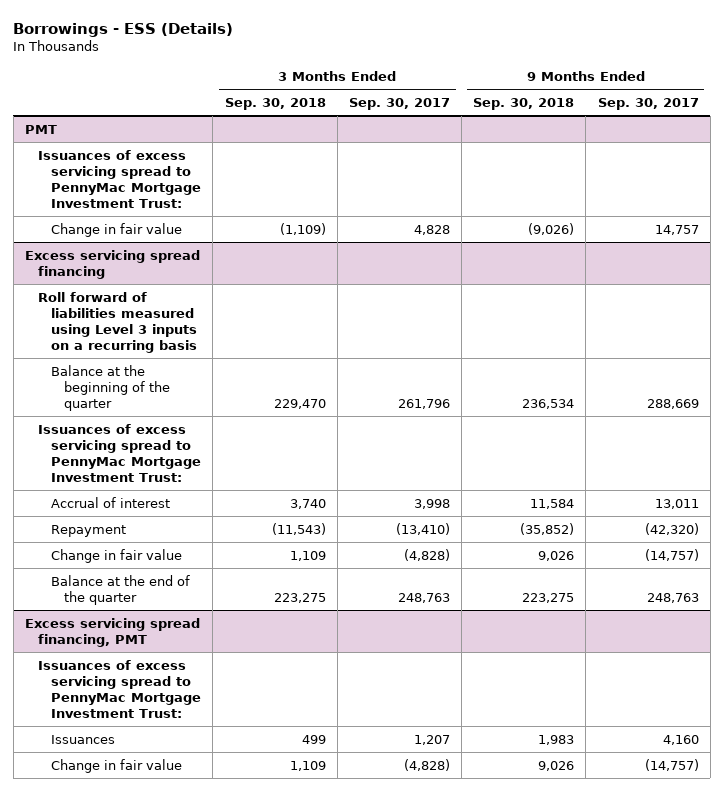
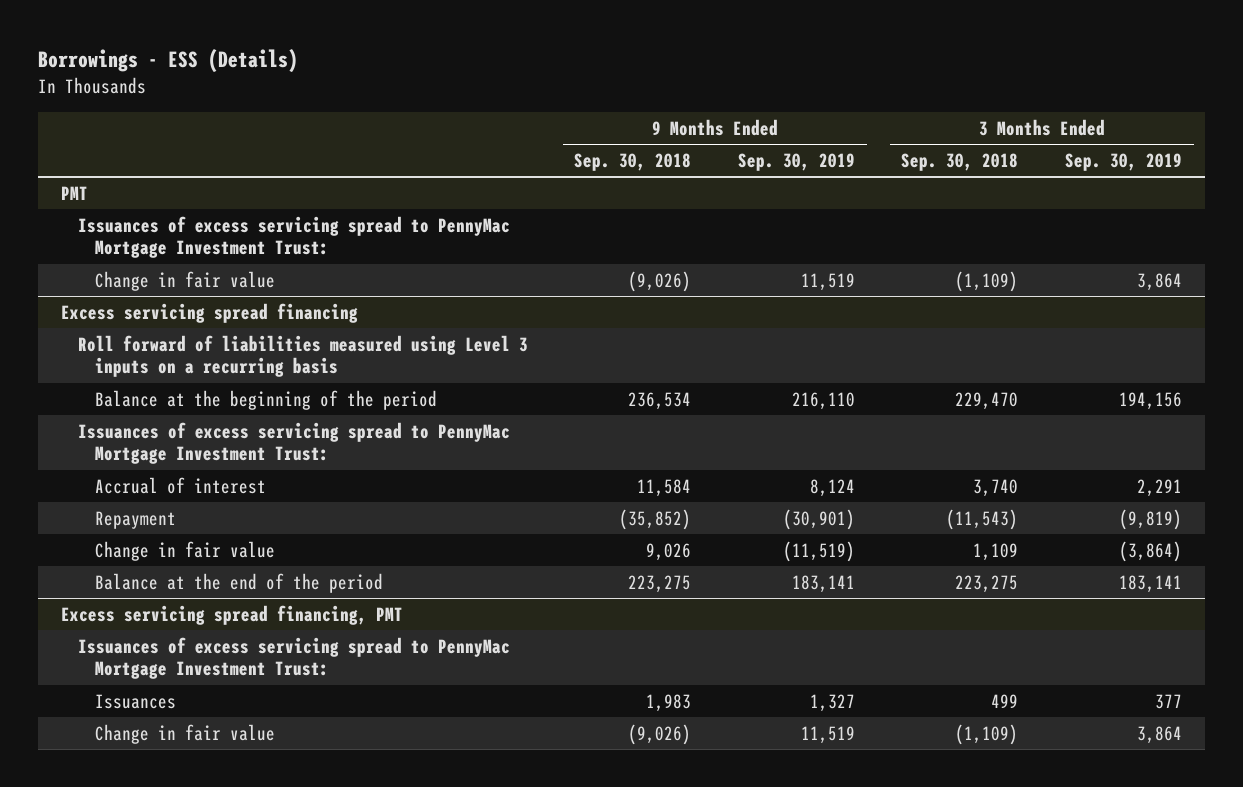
[348,97,450,110] Sep. 30, 2017 -> none
[597,97,699,110] Sep. 30, 2017 -> none
none -> [737,152,855,171] Sep. 30, 2019
none -> [1064,152,1182,171] Sep. 30, 2019
[51,364,171,411] Balance at the beginning of the quarter -> [94,389,437,410] Balance at the beginning of the period
[51,574,191,605] Balance at the end of the quarter -> [94,572,383,593] Balance at the end of the period
[289,760,326,771] 1,109 -> [955,723,1019,745] (1,109)
[538,760,575,771] 9,026 -> [628,723,692,745] (9,026)

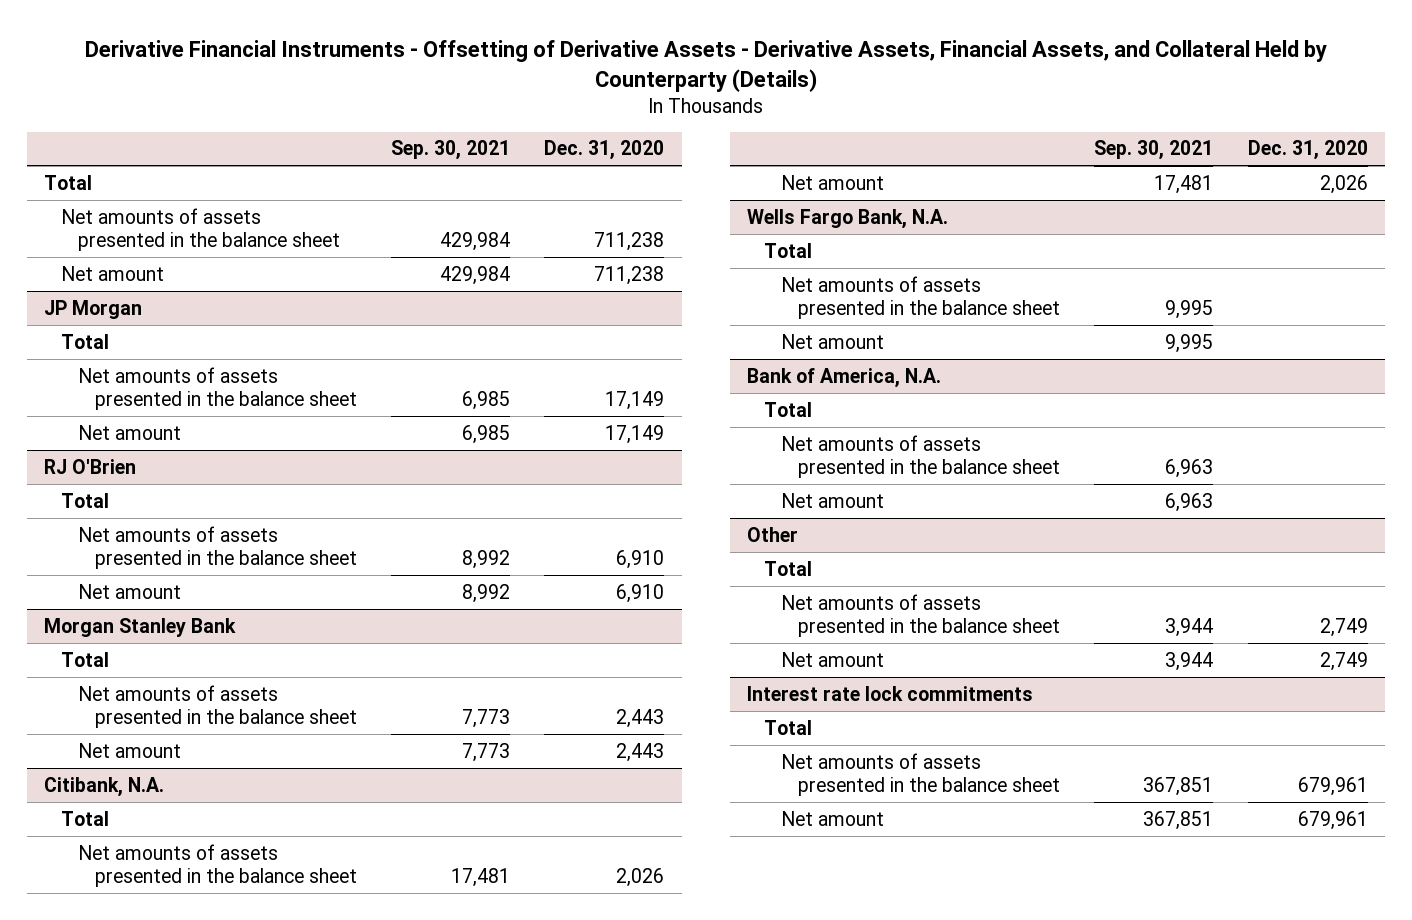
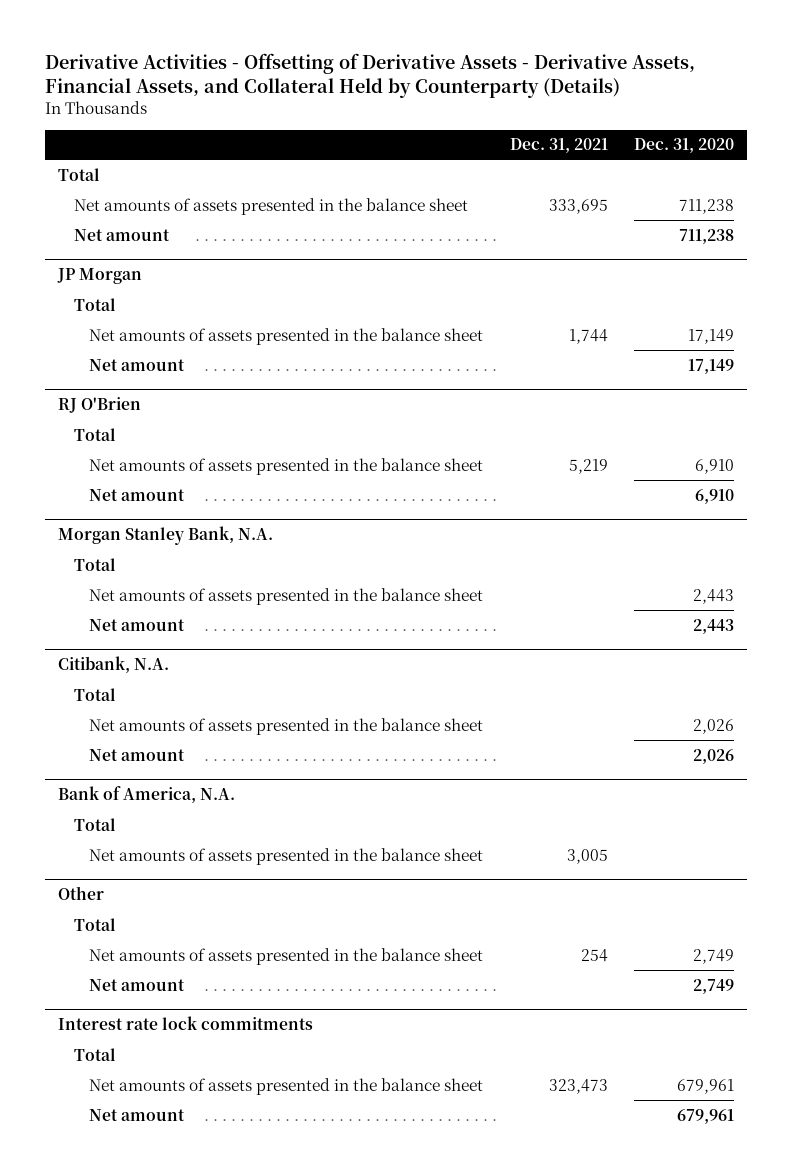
[84,39,1327,92] Derivative Financial Instruments - Offsetting of Derivative Assets - Derivative Assets, Financial Assets, and Collateral Held by Counterparty (Details) -> [45,53,696,99] Derivative Activities - Offsetting of Derivative Assets - Derivative Assets, Financial Assets, and Collateral Held by Counterparty (Details)
[391,140,511,161] Sep. 30, 2021 -> none
none -> [509,138,608,154] Dec. 31, 2021
[43,617,236,637] Morgan Stanley Bank -> [58,526,274,546] Morgan Stanley Bank, N.A.
[747,208,949,229] Wells Fargo Bank, N.A. -> none
[763,242,812,258] Total -> none
[780,275,1060,319] Net amounts of assets presented in the balance sheet -> none
[780,333,884,349] Net amount -> none
[780,492,884,508] Net amount -> none

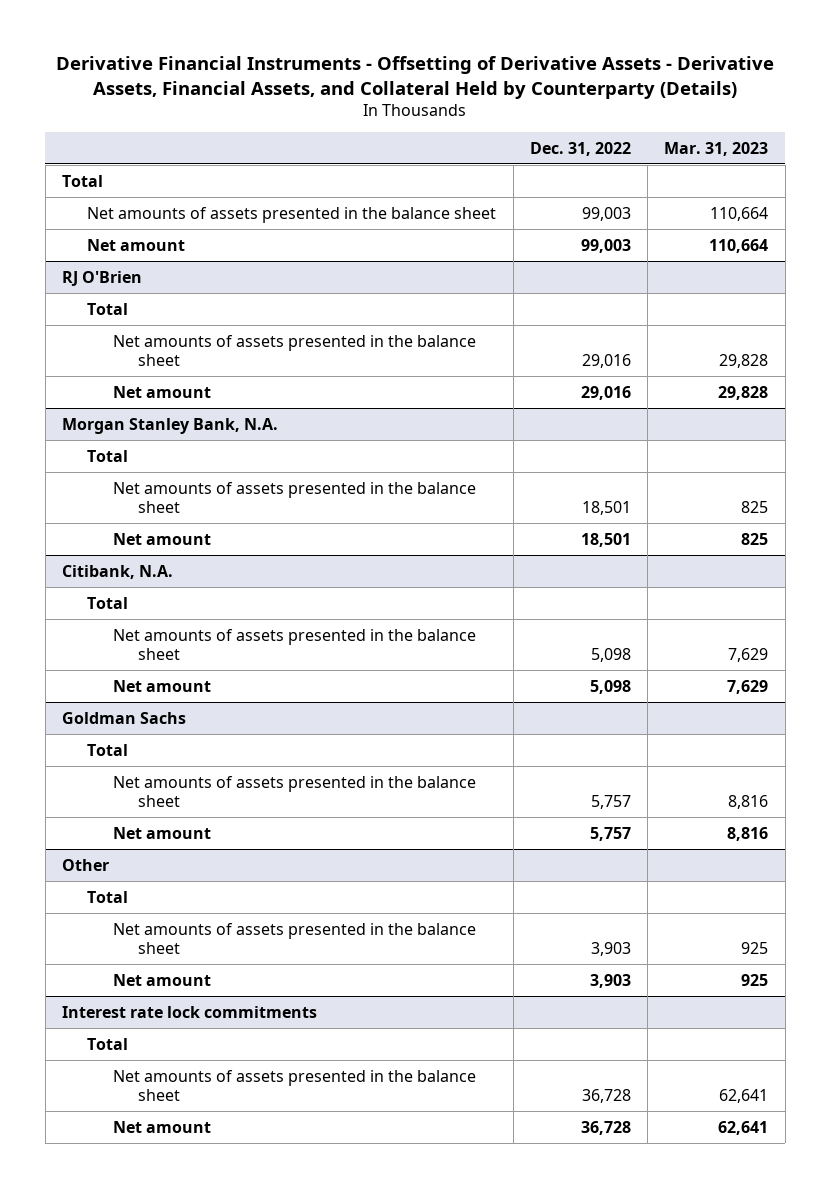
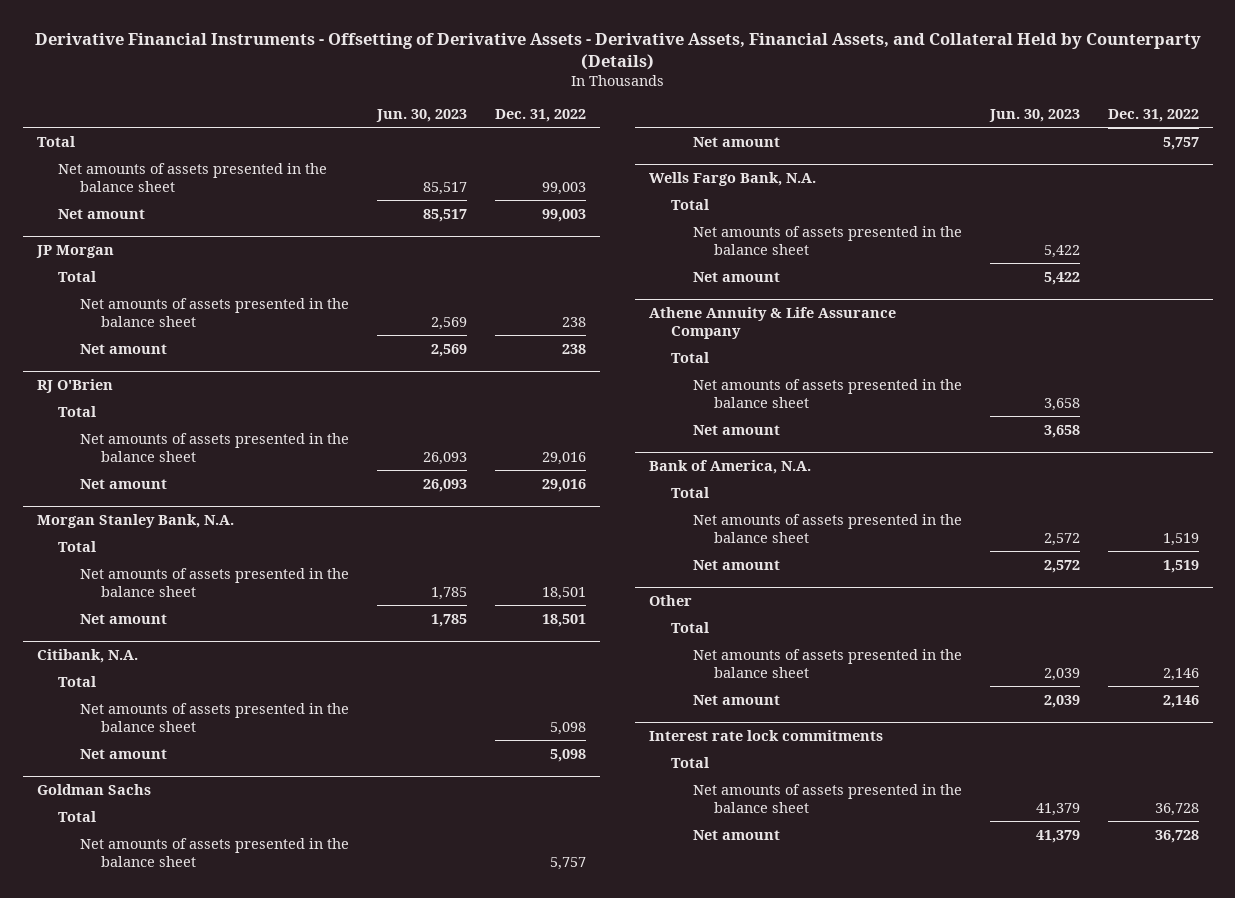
[664,141,769,156] Mar. 31, 2023 -> none
none -> [375,108,467,122] Jun. 30, 2023
none -> [35,244,114,258] JP Morgan
none -> [58,270,97,282] Total
none -> [79,297,349,327] Net amounts of assets presented in the balance sheet
none -> [79,343,167,354] Net amount
none -> [649,171,817,186] Wells Fargo Bank, N.A.
none -> [671,198,710,210] Total
none -> [692,225,962,255] Net amounts of assets presented in the balance sheet
none -> [692,271,780,282] Net amount
none -> [649,306,897,340] Athene Annuity & Life Assurance Company
none -> [671,351,710,363] Total
none -> [692,378,962,408] Net amounts of assets presented in the balance sheet
none -> [692,424,780,435] Net amount
none -> [649,459,812,474] Bank of America, N.A.
none -> [671,486,710,498] Total
none -> [692,513,962,543] Net amounts of assets presented in the balance sheet
none -> [692,559,780,570] Net amount
[590,941,631,956] 3,903 -> [1162,667,1199,681] 2,146
[589,973,631,988] 3,903 -> [1162,694,1199,708] 2,146

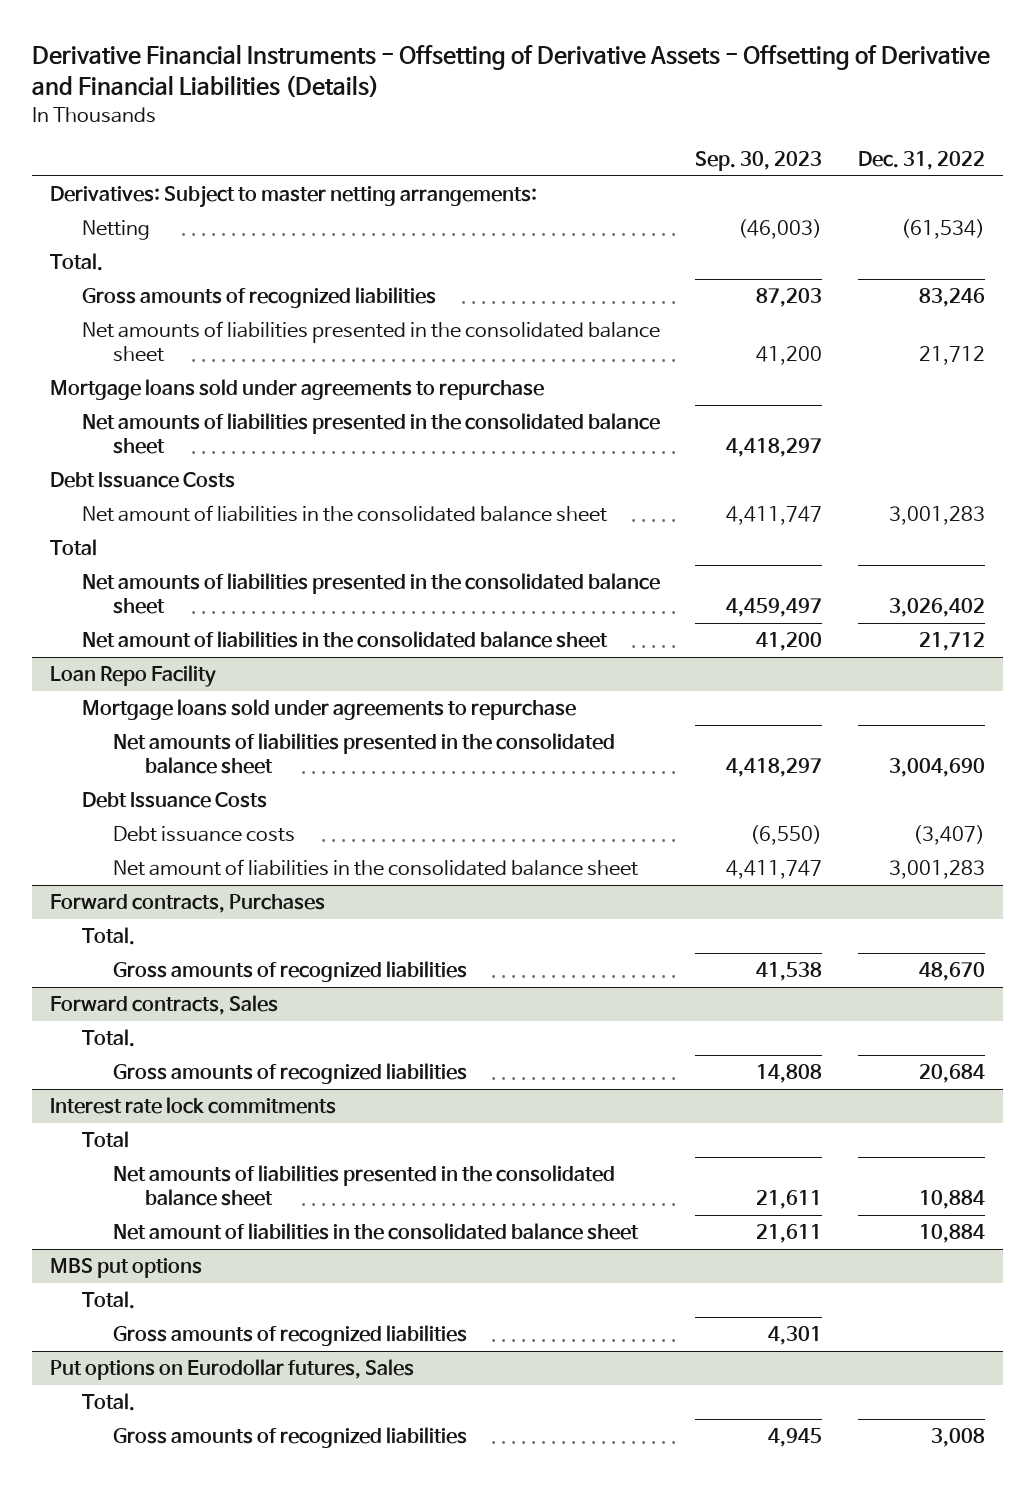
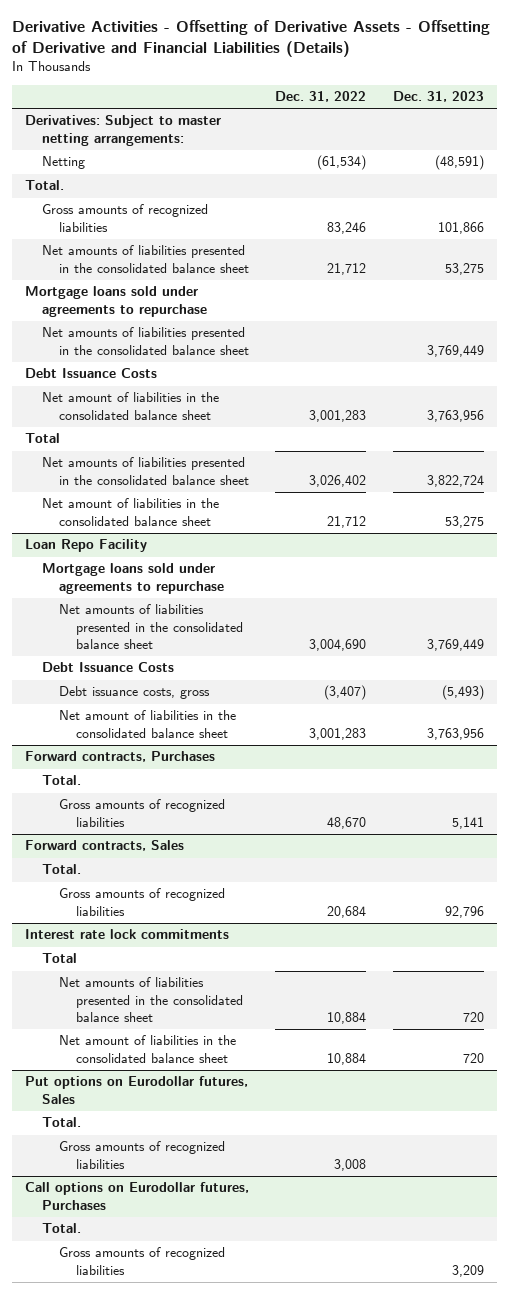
[32,44,991,99] Derivative Financial Instruments - Offsetting of Derivative Assets - Offsetting of Derivative and Financial Liabilities (Details) -> [11,20,490,58] Derivative Activities - Offsetting of Derivative Assets - Offsetting of Derivative and Financial Liabilities (Details)
[695,150,823,171] Sep. 30, 2023 -> none
none -> [392,91,484,103] Dec. 31, 2023
[113,826,296,843] Debt issuance costs -> [58,686,210,700] Debt issuance costs, gross
[50,1258,203,1279] MBS put options -> none
[81,1291,135,1310] Total. -> none
[113,1325,468,1347] Gross amounts of recognized liabilities -> none
none -> [24,1182,249,1210] Call options on Eurodollar futures, Purchases
none -> [41,1223,81,1234] Total.
none -> [58,1247,225,1275] Gross amounts of recognized liabilities

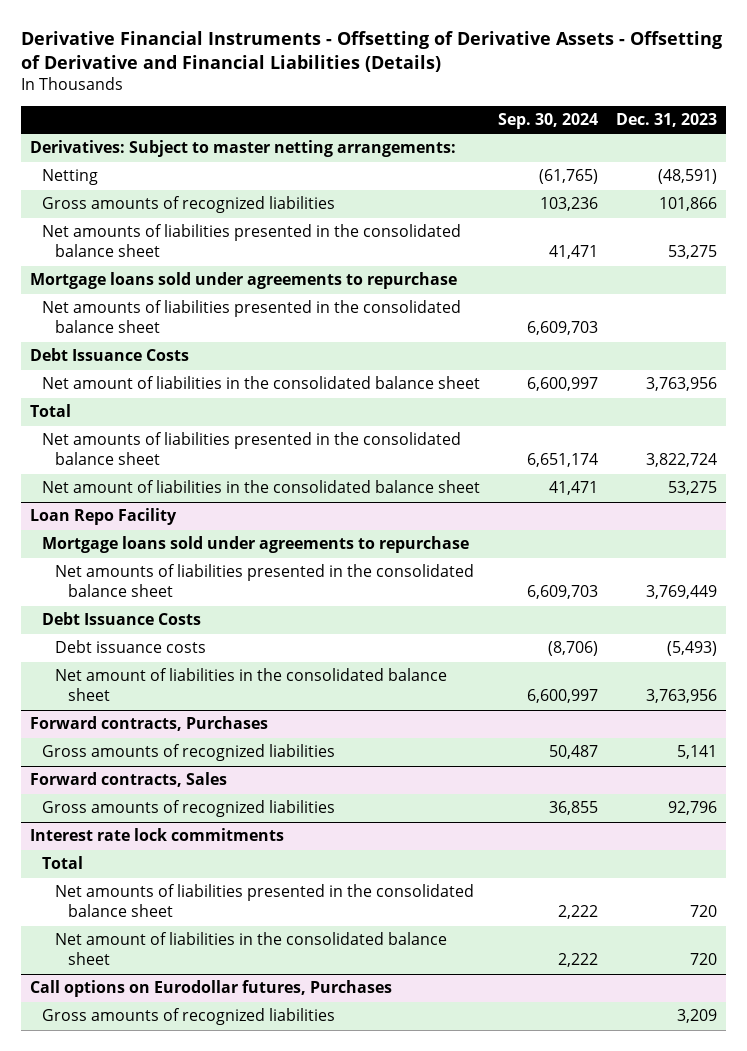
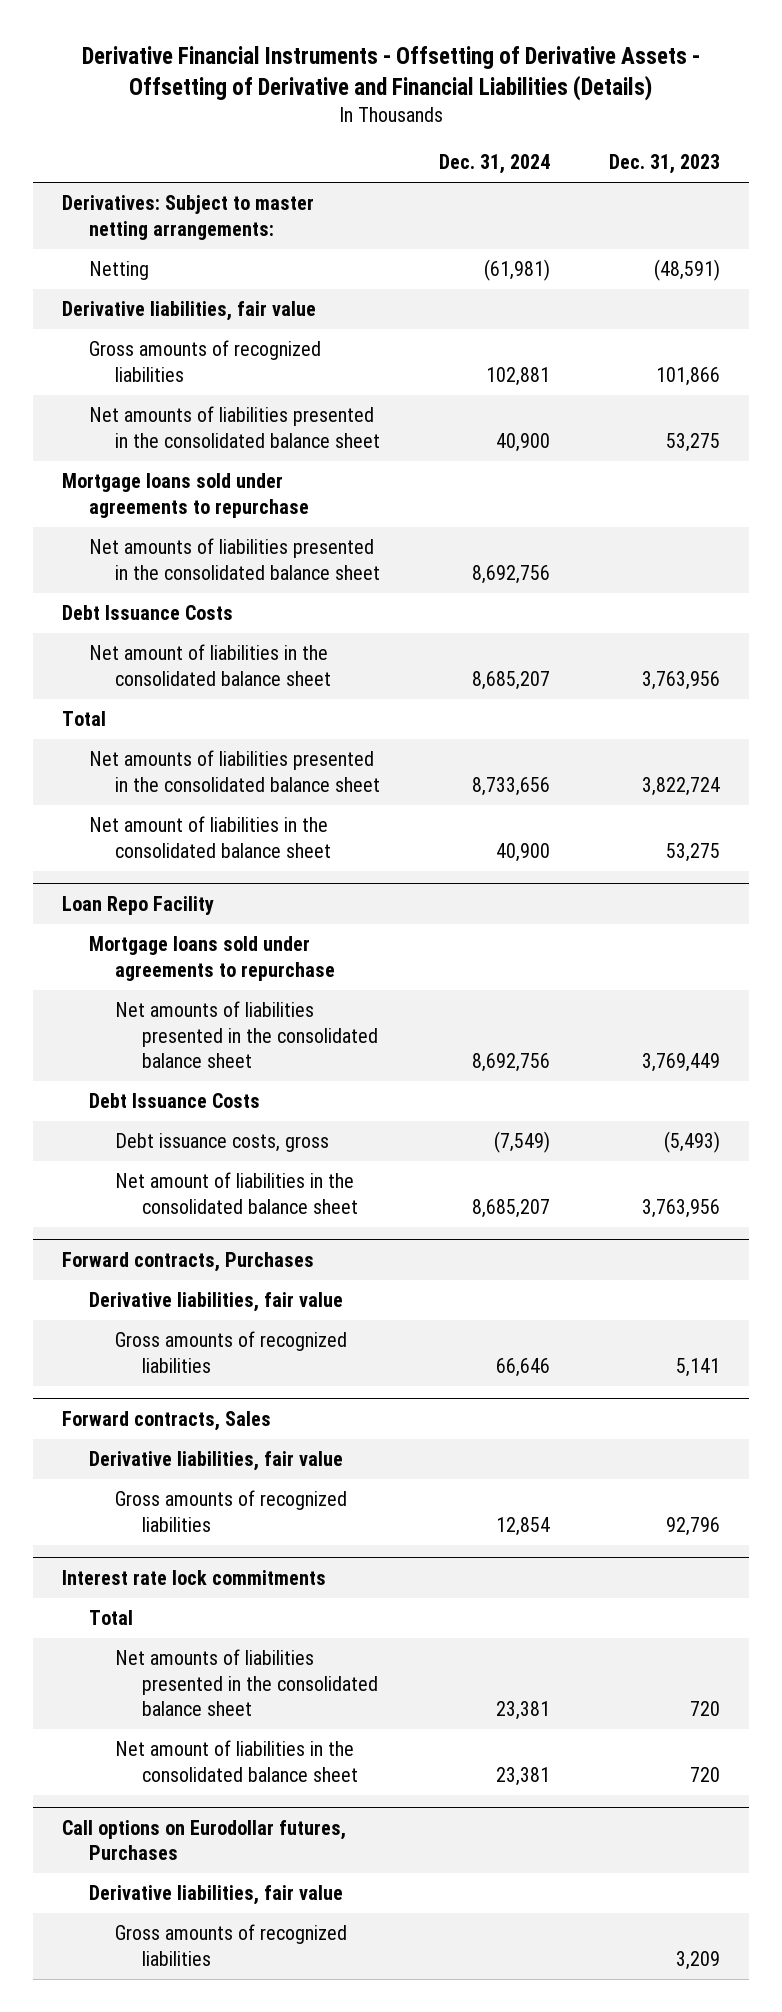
[498,113,599,130] Sep. 30, 2024 -> none
none -> [439,154,551,175] Dec. 31, 2024
none -> [62,301,317,322] Derivative liabilities, fair value
[54,640,206,654] Debt issuance costs -> [115,1133,330,1153] Debt issuance costs, gross
none -> [88,1292,343,1313] Derivative liabilities, fair value
none -> [88,1451,343,1472] Derivative liabilities, fair value
none -> [88,1885,343,1906] Derivative liabilities, fair value

